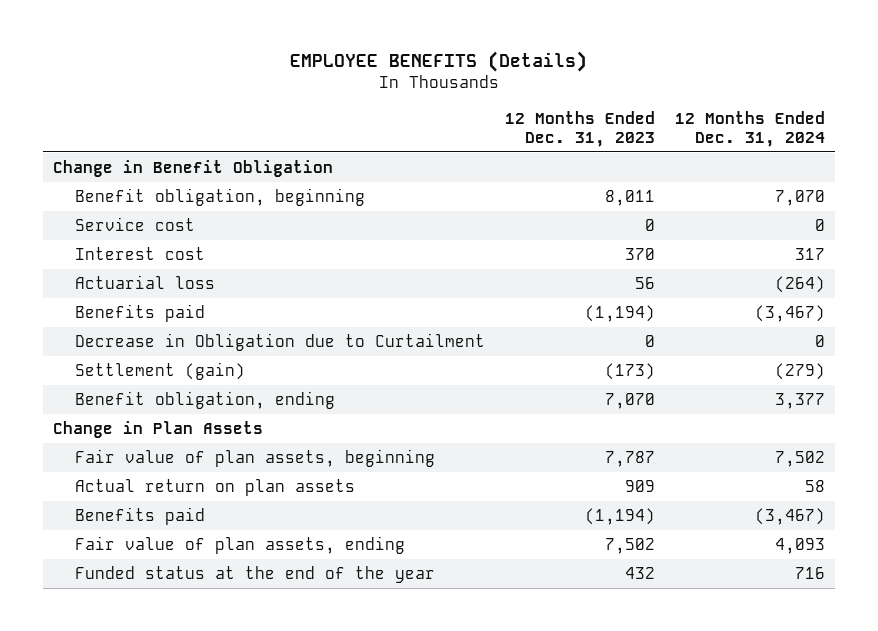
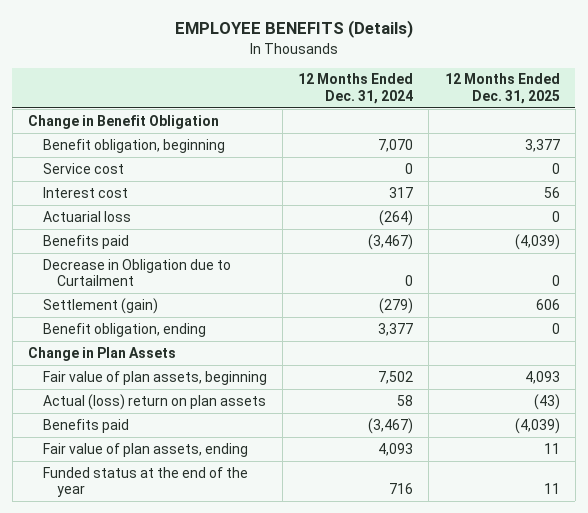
[505,110,656,147] 12 Months Ended Dec. 31, 2023 -> none
none -> [444,73,560,105] 12 Months Ended Dec. 31, 2025
[75,479,356,497] Actual return on plan assets -> [42,393,266,410] Actual (loss) return on plan assets

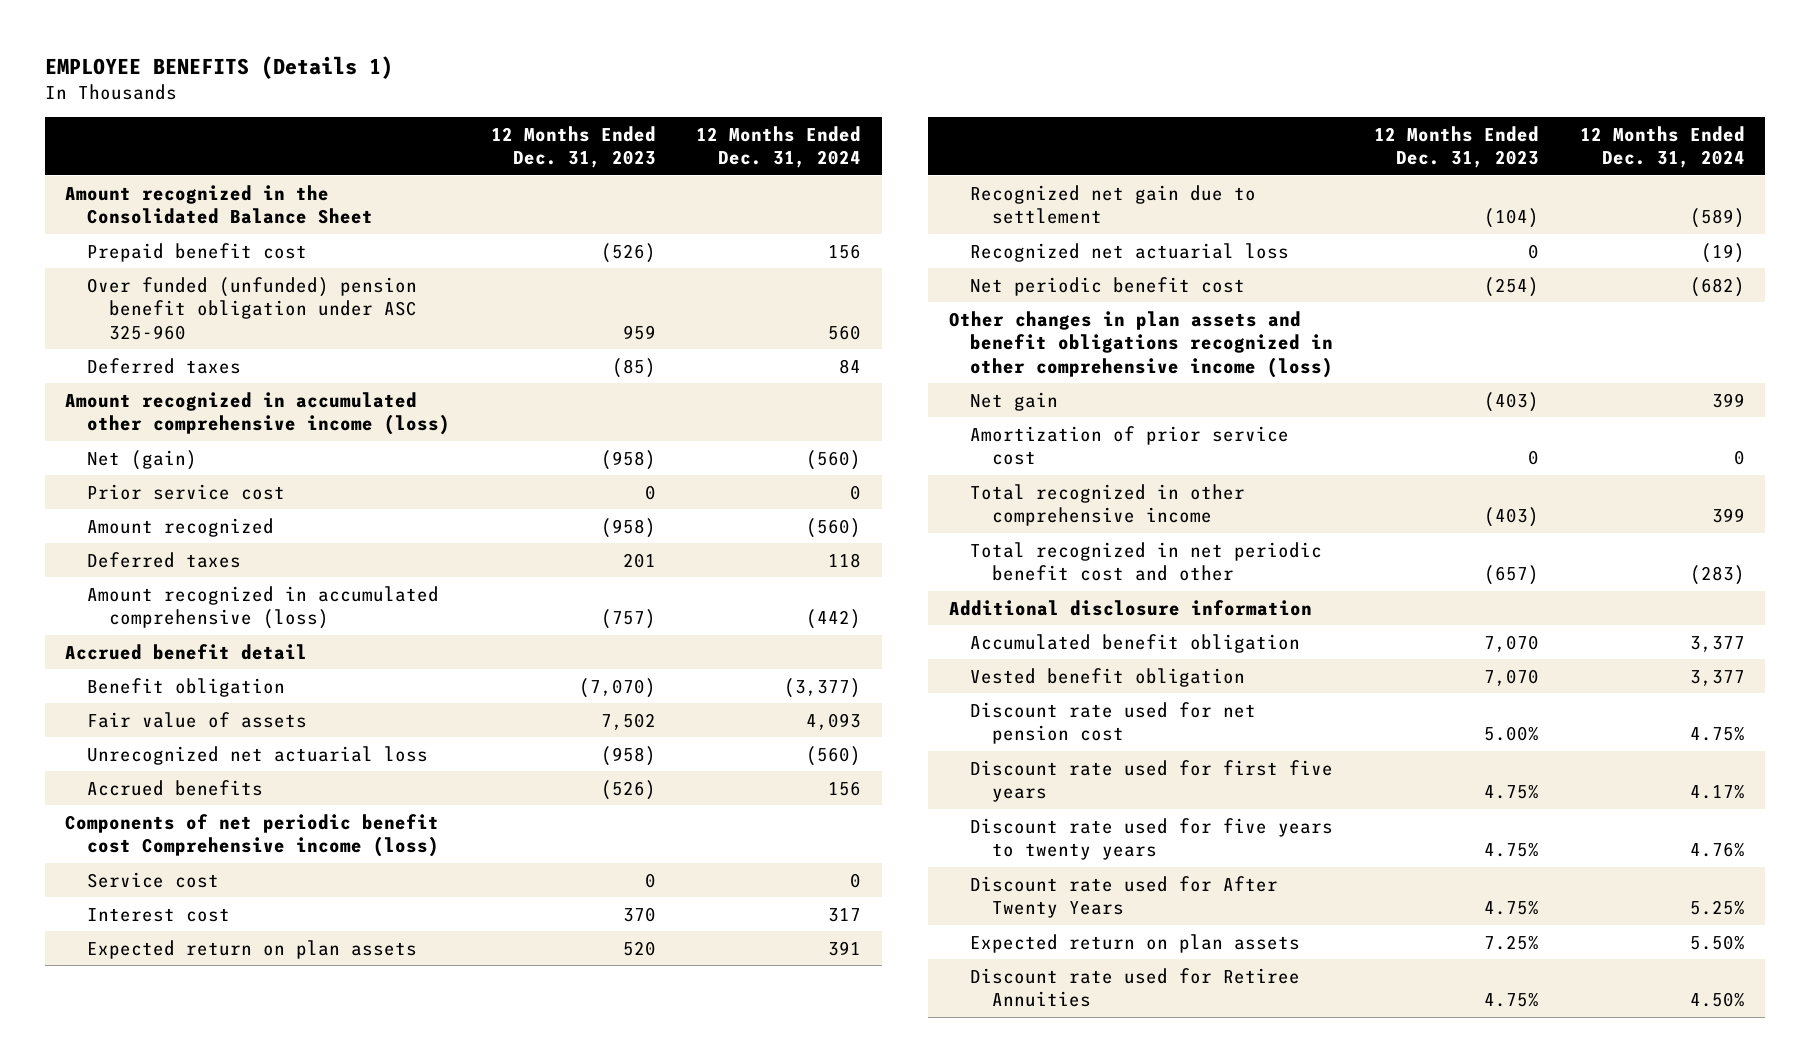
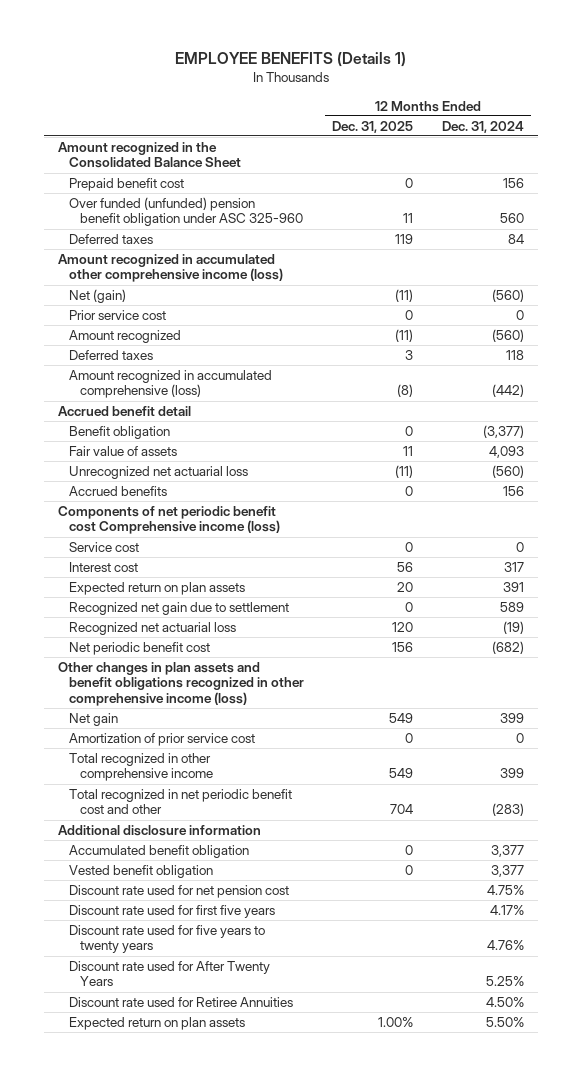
[490,125,656,169] 12 Months Ended Dec. 31, 2023 -> none
none -> [332,120,414,133] Dec. 31, 2025
[1689,208,1745,229] (589) -> [499,601,524,612] 589
[970,933,1301,953] Expected return on plan assets -> [68,1016,245,1030] Expected return on plan assets

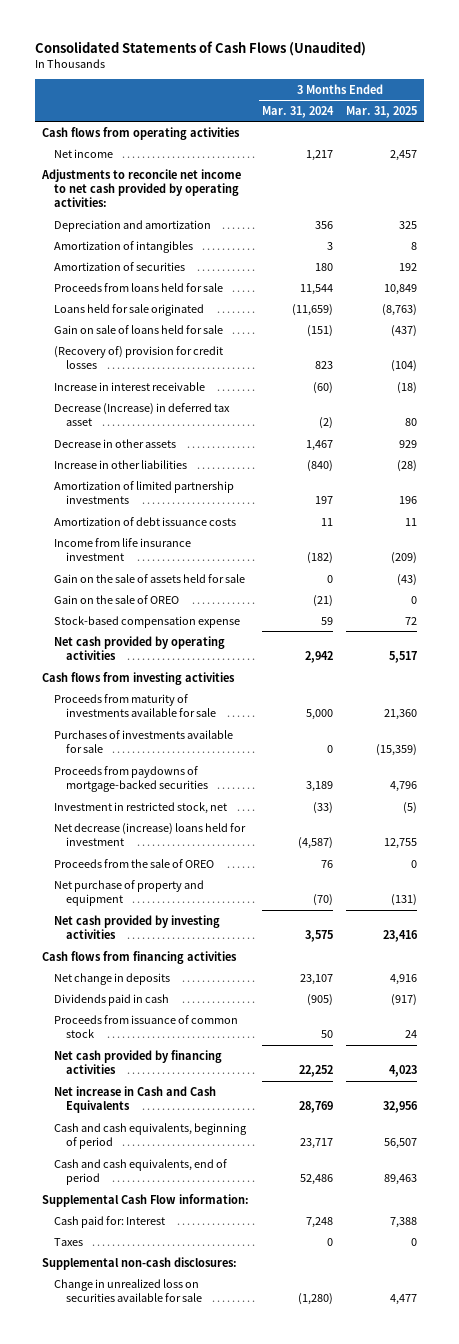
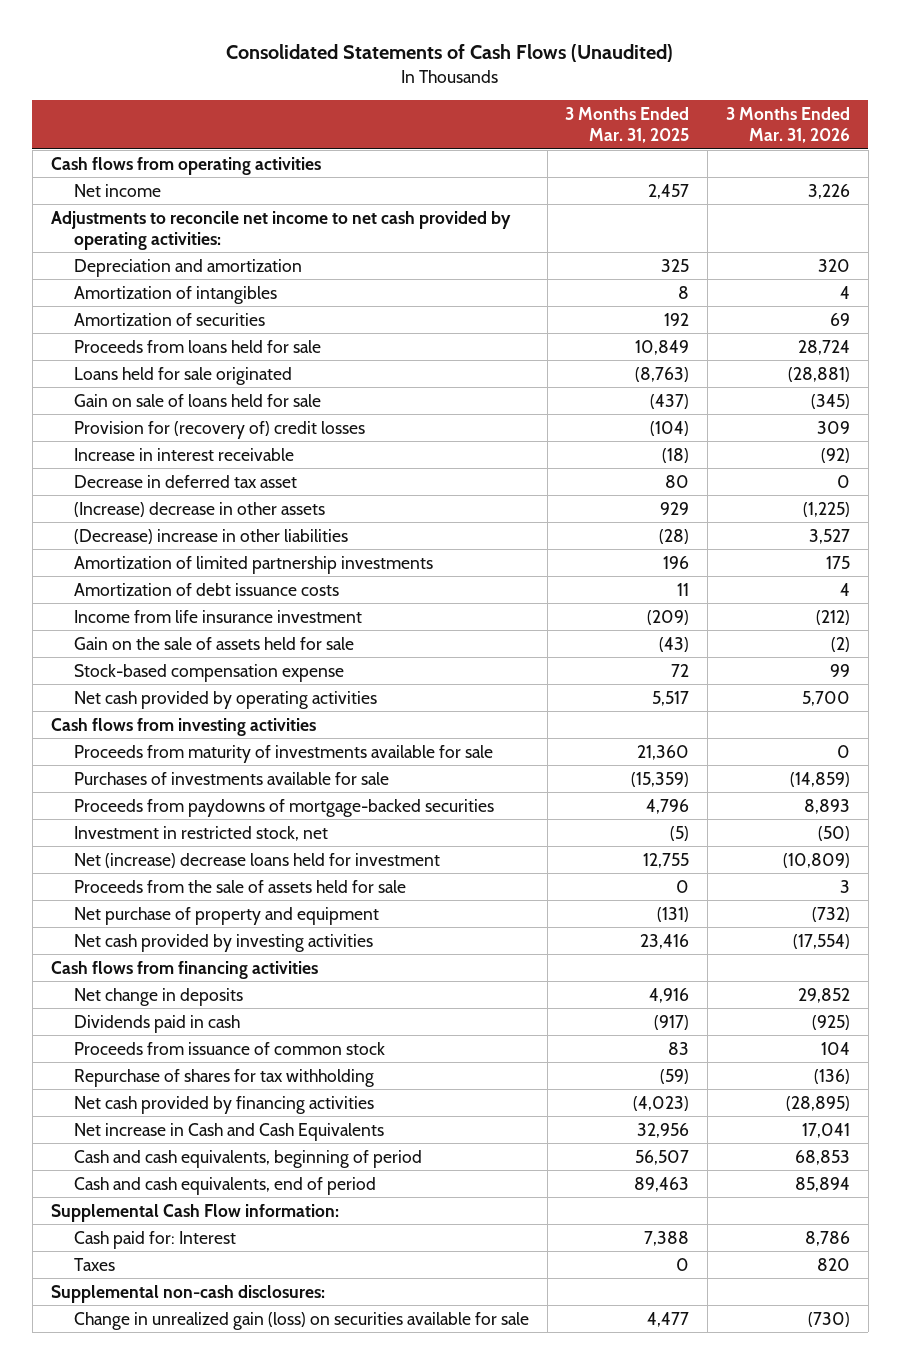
[261,105,334,118] Mar. 31, 2024 -> none
none -> [725,106,850,144] 3 Months Ended Mar. 31, 2026
[53,345,223,370] (Recovery of) provision for credit losses -> [73,420,365,439] Provision for (recovery of) credit losses
[53,402,230,427] Decrease (Increase) in deferred tax asset -> [73,474,297,488] Decrease in deferred tax asset
[53,438,176,448] Decrease in other assets -> [73,501,325,517] (Increase) decrease in other assets
[53,459,187,469] Increase in other liabilities -> [73,528,348,544] (Decrease) increase in other liabilities
[53,594,179,604] Gain on the sale of OREO -> none
[53,822,246,847] Net decrease (increase) loans held for investment -> [73,852,440,868] Net (increase) decrease loans held for investment
[53,858,214,868] Proceeds from the sale of OREO -> [73,879,406,893] Proceeds from the sale of assets held for sale
[405,1030,418,1039] 24 -> [668,1041,690,1055] 83
none -> [73,1068,374,1087] Repurchase of shares for tax withholding
[389,1065,418,1078] 4,023 -> [633,1095,690,1111] (4,023)
[53,1278,203,1303] Change in unrealized loss on securities available for sale -> [73,1311,529,1330] Change in unrealized gain (loss) on securities available for sale

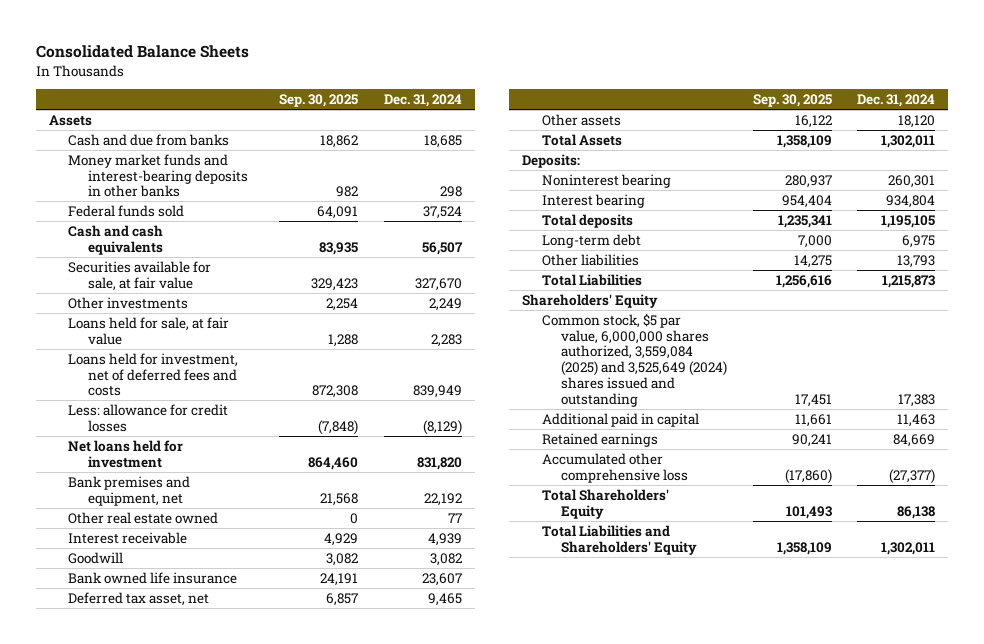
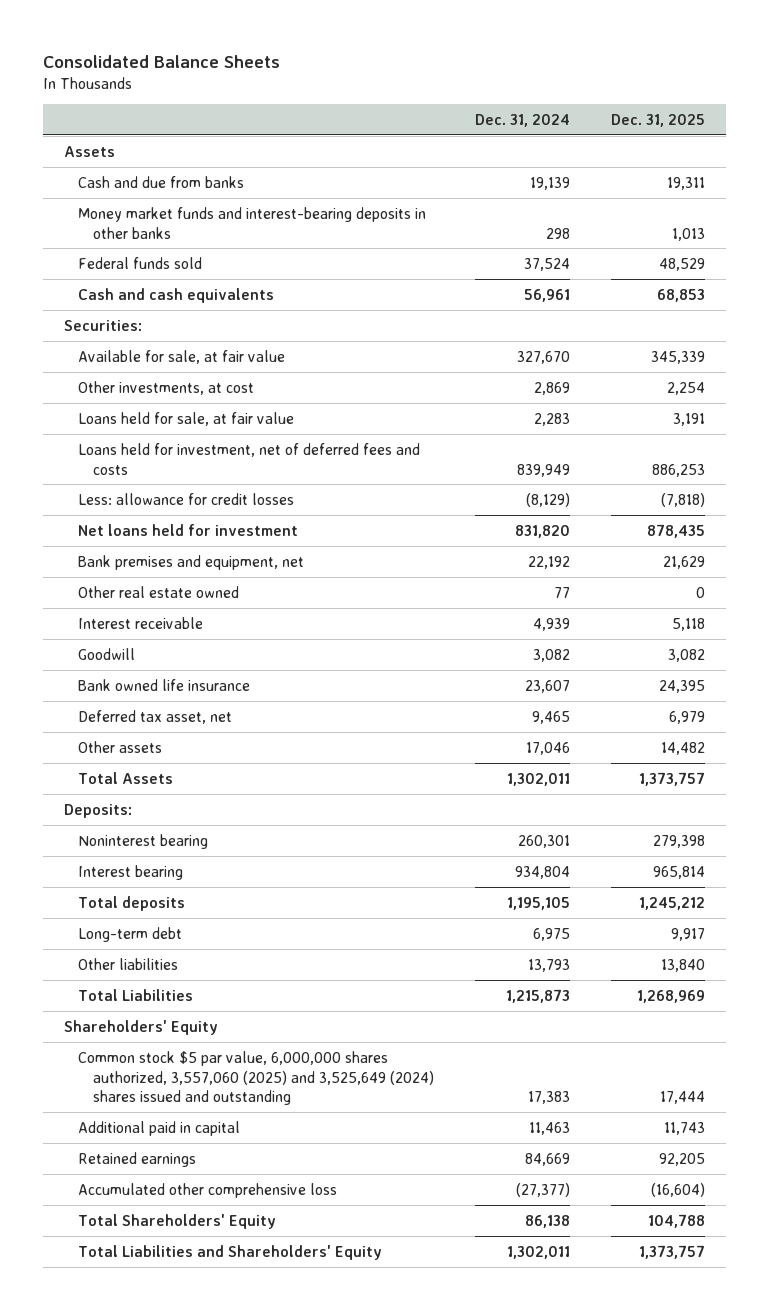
[279,94,359,108] Sep. 30, 2025 -> none
none -> [611,114,706,128] Dec. 31, 2025
[424,134,463,148] 18,685 -> [530,176,571,190] 19,139
[422,241,464,255] 56,507 -> [524,288,571,302] 56,961
none -> [63,319,142,331] Securities:
[68,260,212,291] Securities available for sale, at fair value -> [78,349,286,364] Available for sale, at fair value
[68,296,189,309] Other investments -> [78,380,255,395] Other investments, at cost
[429,297,463,311] 2,249 -> [534,381,571,395] 2,869
[898,114,936,128] 18,120 -> [526,741,571,755] 17,046
[541,312,728,407] Common stock, $5 par value, 6,000,000 shares authorized, 3,559,084 (2025) and 3,525,649 (2024) shares issued and outstanding -> [78,1050,435,1106] Common stock $5 par value, 6,000,000 shares authorized, 3,557,060 (2025) and 3,525,649 (2024) shares issued and outstanding

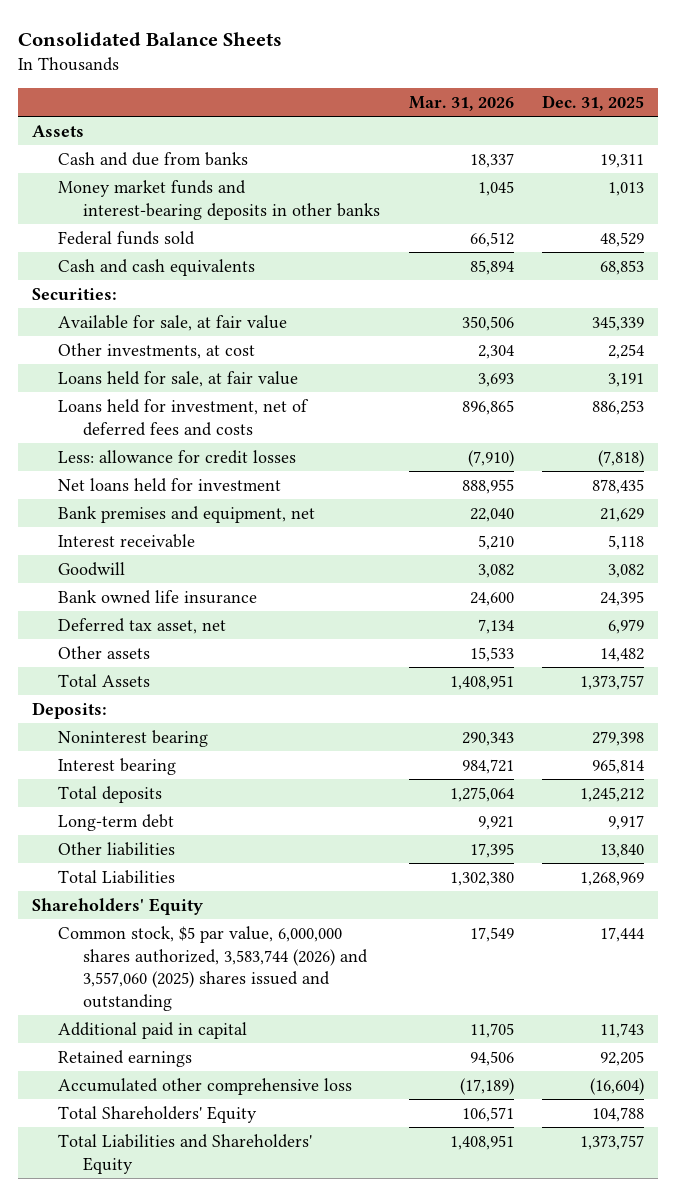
[475,114,571,128] Dec. 31, 2024 -> none
none -> [408,95,514,111] Mar. 31, 2026
[78,585,240,598] Other real estate owned -> none
[78,1050,435,1106] Common stock $5 par value, 6,000,000 shares authorized, 3,557,060 (2025) and 3,525,649 (2024) shares issued and outstanding -> [57,925,369,1011] Common stock, $5 par value, 6,000,000 shares authorized, 3,583,744 (2026) and 3,557,060 (2025) shares issued and outstanding

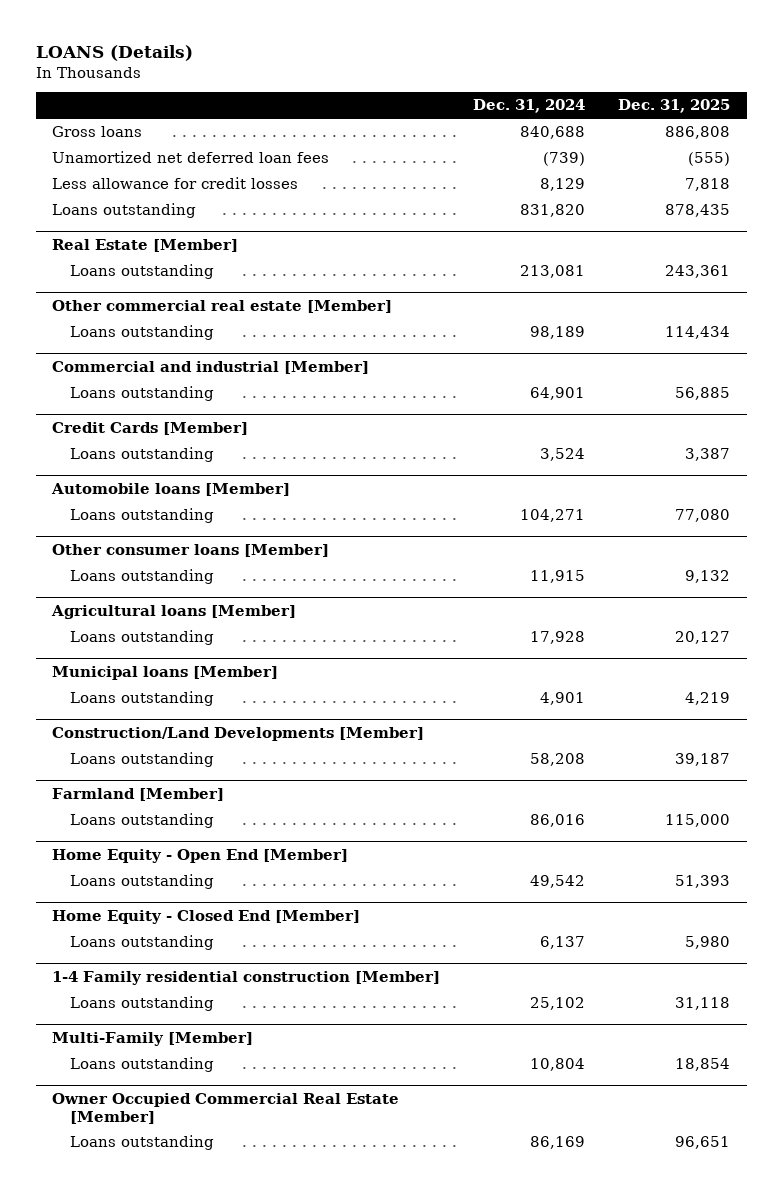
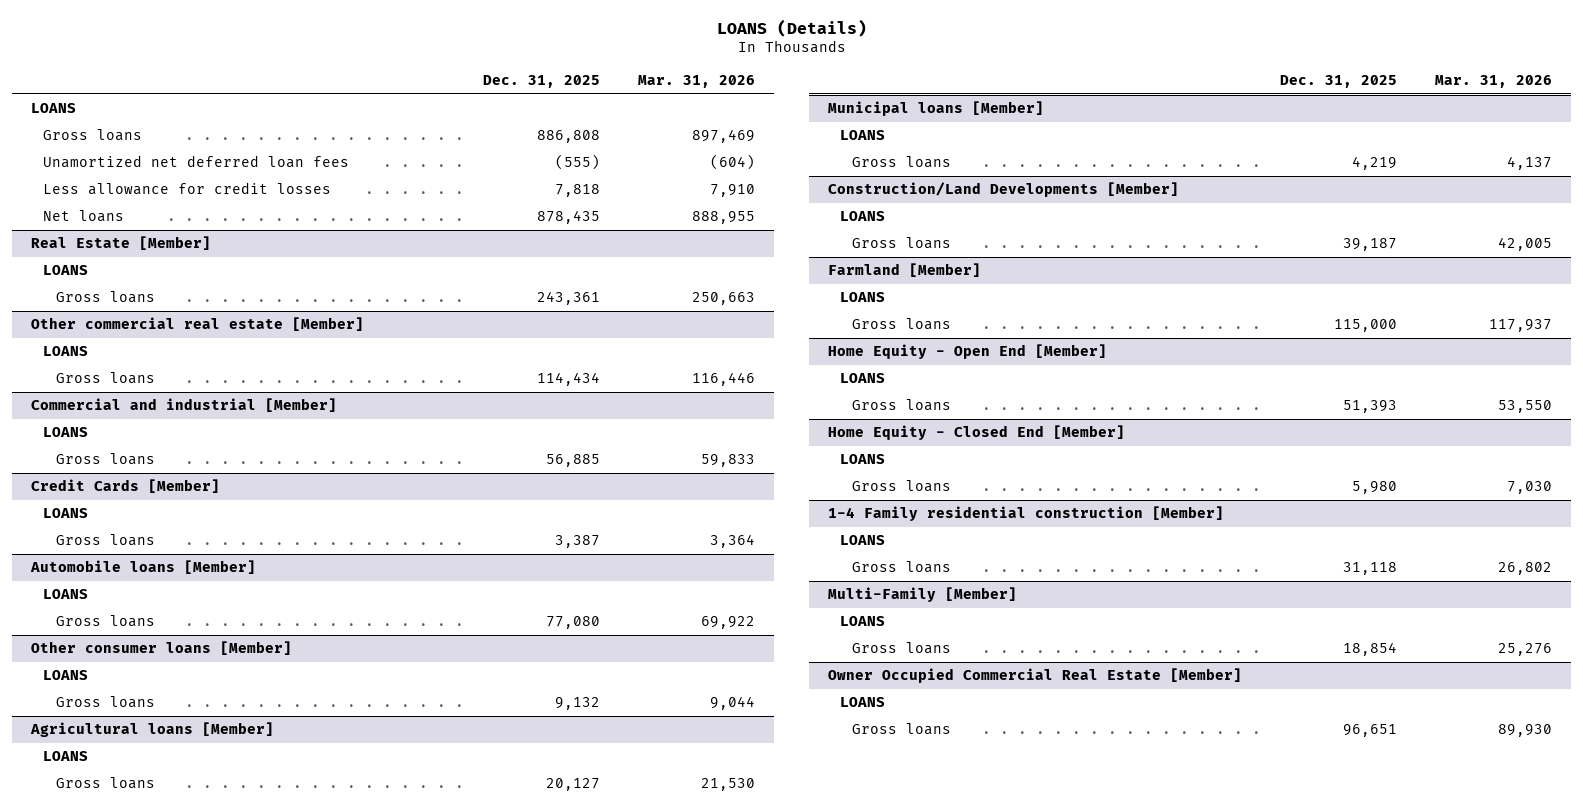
[473,99,586,114] Dec. 31, 2024 -> none
none -> [638,74,756,88] Mar. 31, 2026
none -> [31,103,77,114] LOANS
[52,203,197,219] Loans outstanding -> [43,210,125,223] Net loans
none -> [43,265,89,276] LOANS
[70,264,215,280] Loans outstanding -> [55,291,155,304] Gross loans
none -> [43,346,89,357] LOANS
[70,325,215,341] Loans outstanding -> [55,372,155,385] Gross loans
none -> [43,427,89,438] LOANS
[70,386,215,402] Loans outstanding -> [55,453,155,466] Gross loans
none -> [43,508,89,519] LOANS
[70,447,215,463] Loans outstanding -> [55,534,155,547] Gross loans
none -> [43,589,89,600] LOANS
[70,508,215,524] Loans outstanding -> [55,615,155,628] Gross loans
none -> [43,670,89,681] LOANS
[70,569,215,585] Loans outstanding -> [55,696,155,709] Gross loans
none -> [43,751,89,762] LOANS
[70,630,215,646] Loans outstanding -> [55,777,155,790] Gross loans
none -> [840,130,886,141] LOANS
[70,691,215,707] Loans outstanding -> [852,156,952,169] Gross loans
none -> [840,211,886,222] LOANS
[70,752,215,768] Loans outstanding -> [852,237,952,250] Gross loans
none -> [840,292,886,303] LOANS
[70,813,215,829] Loans outstanding -> [852,318,952,331] Gross loans
none -> [840,373,886,384] LOANS
[70,874,215,890] Loans outstanding -> [852,399,952,412] Gross loans
none -> [840,454,886,465] LOANS
[70,935,215,951] Loans outstanding -> [852,480,952,493] Gross loans
none -> [840,535,886,546] LOANS
[70,996,215,1012] Loans outstanding -> [852,561,952,574] Gross loans
none -> [840,616,886,627] LOANS
[70,1057,215,1073] Loans outstanding -> [852,642,952,655] Gross loans
none -> [840,697,886,708] LOANS
[70,1135,215,1151] Loans outstanding -> [852,723,952,736] Gross loans

